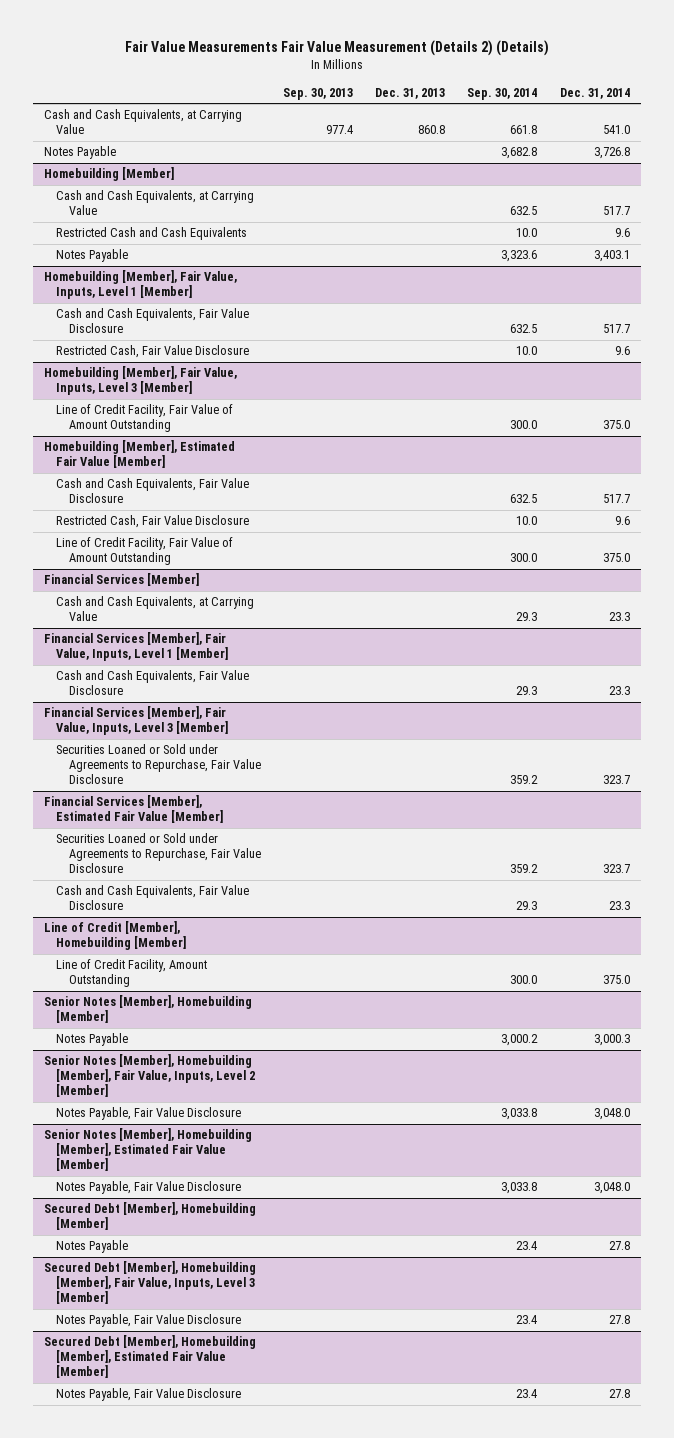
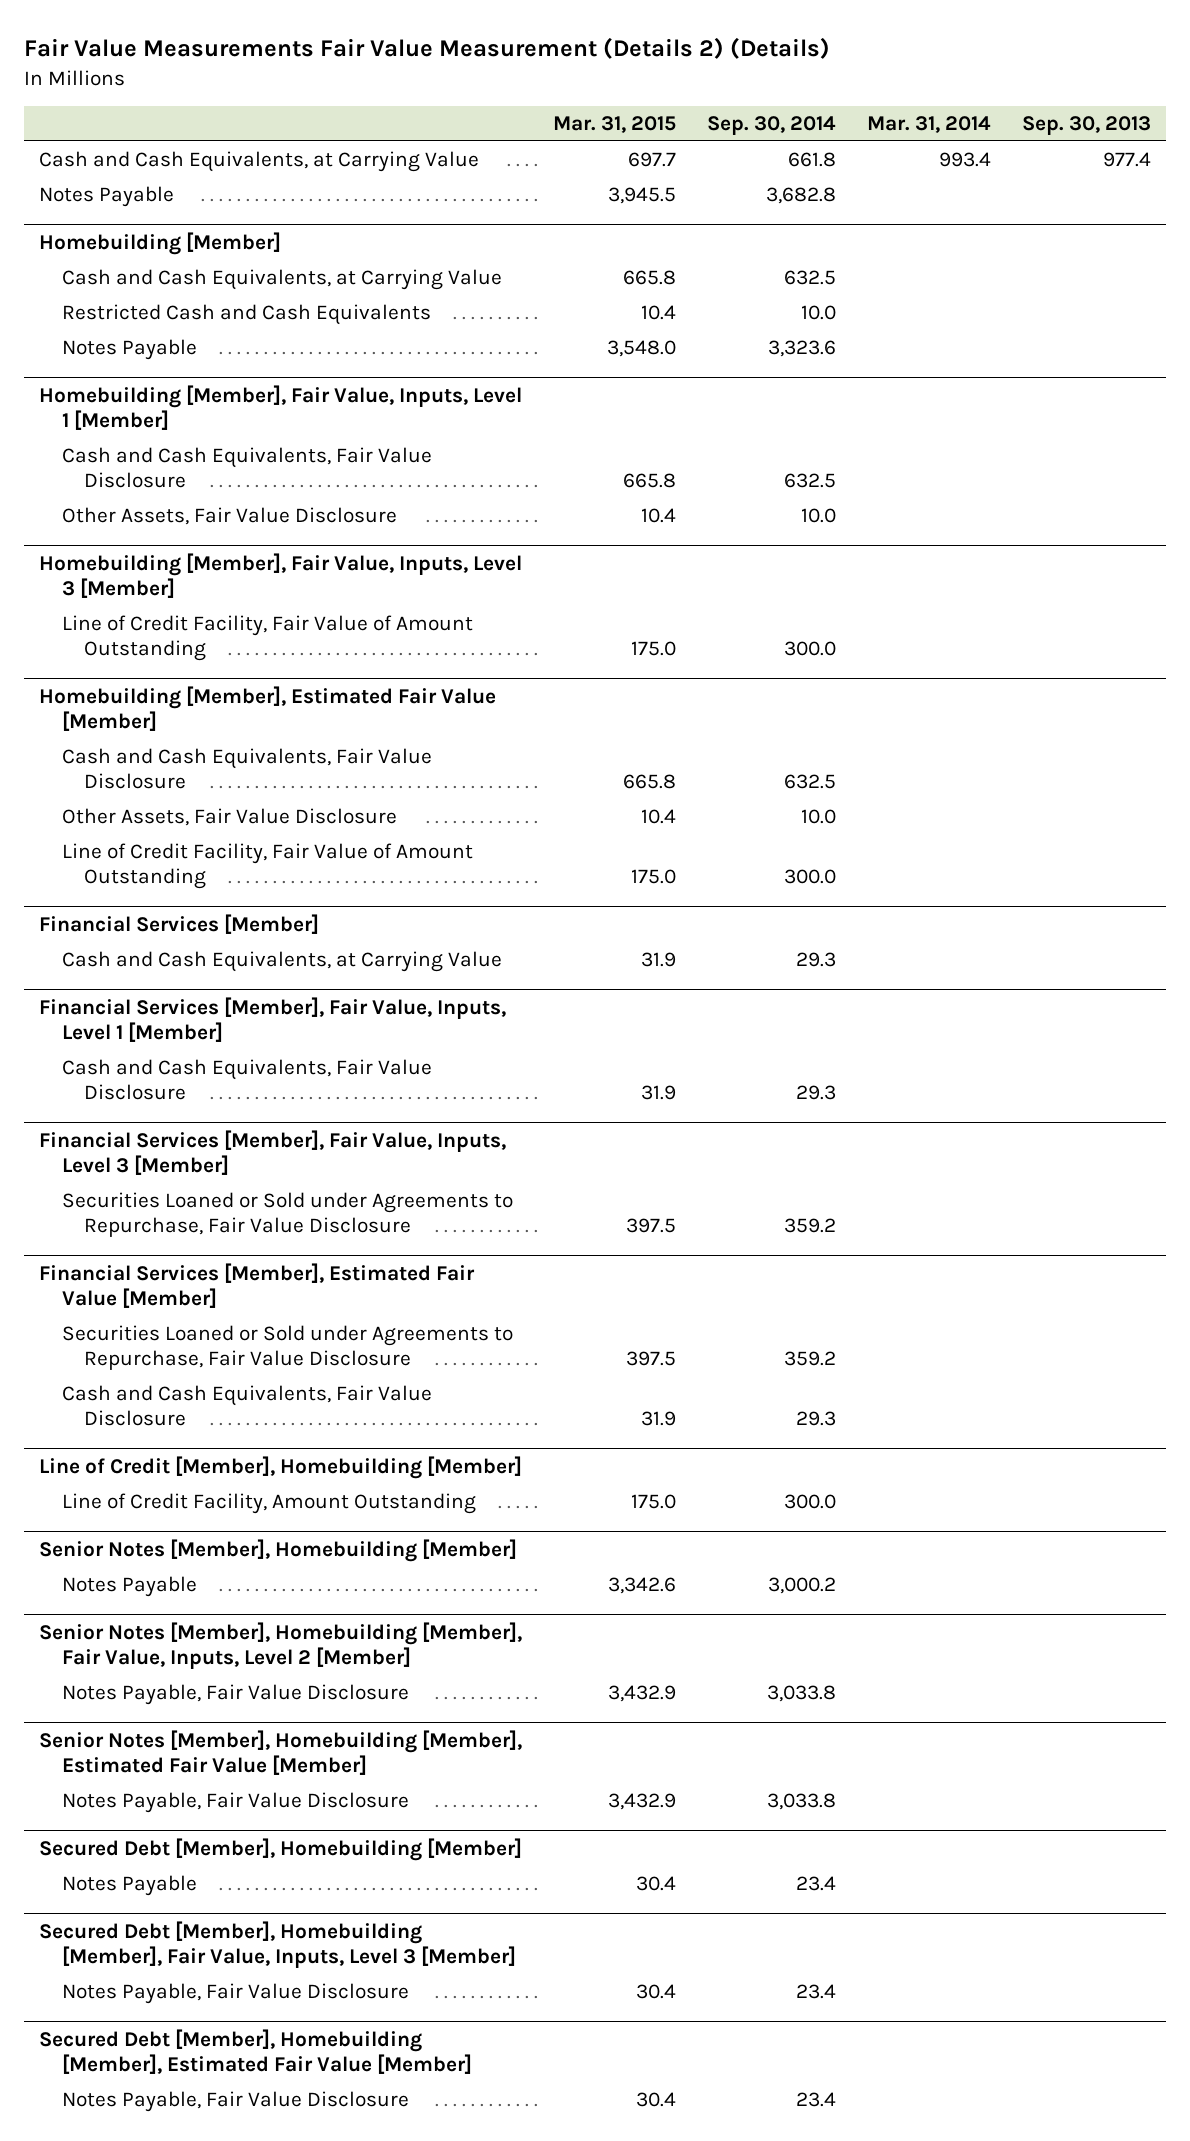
[375,87,446,99] Dec. 31, 2013 -> none
[559,87,630,99] Dec. 31, 2014 -> none
none -> [553,115,677,133] Mar. 31, 2015
none -> [866,115,991,133] Mar. 31, 2014
[56,345,250,359] Restricted Cash, Fair Value Disclosure -> none
none -> [61,507,397,526] Other Assets, Fair Value Disclosure
[56,515,250,529] Restricted Cash, Fair Value Disclosure -> none
none -> [61,808,397,827] Other Assets, Fair Value Disclosure

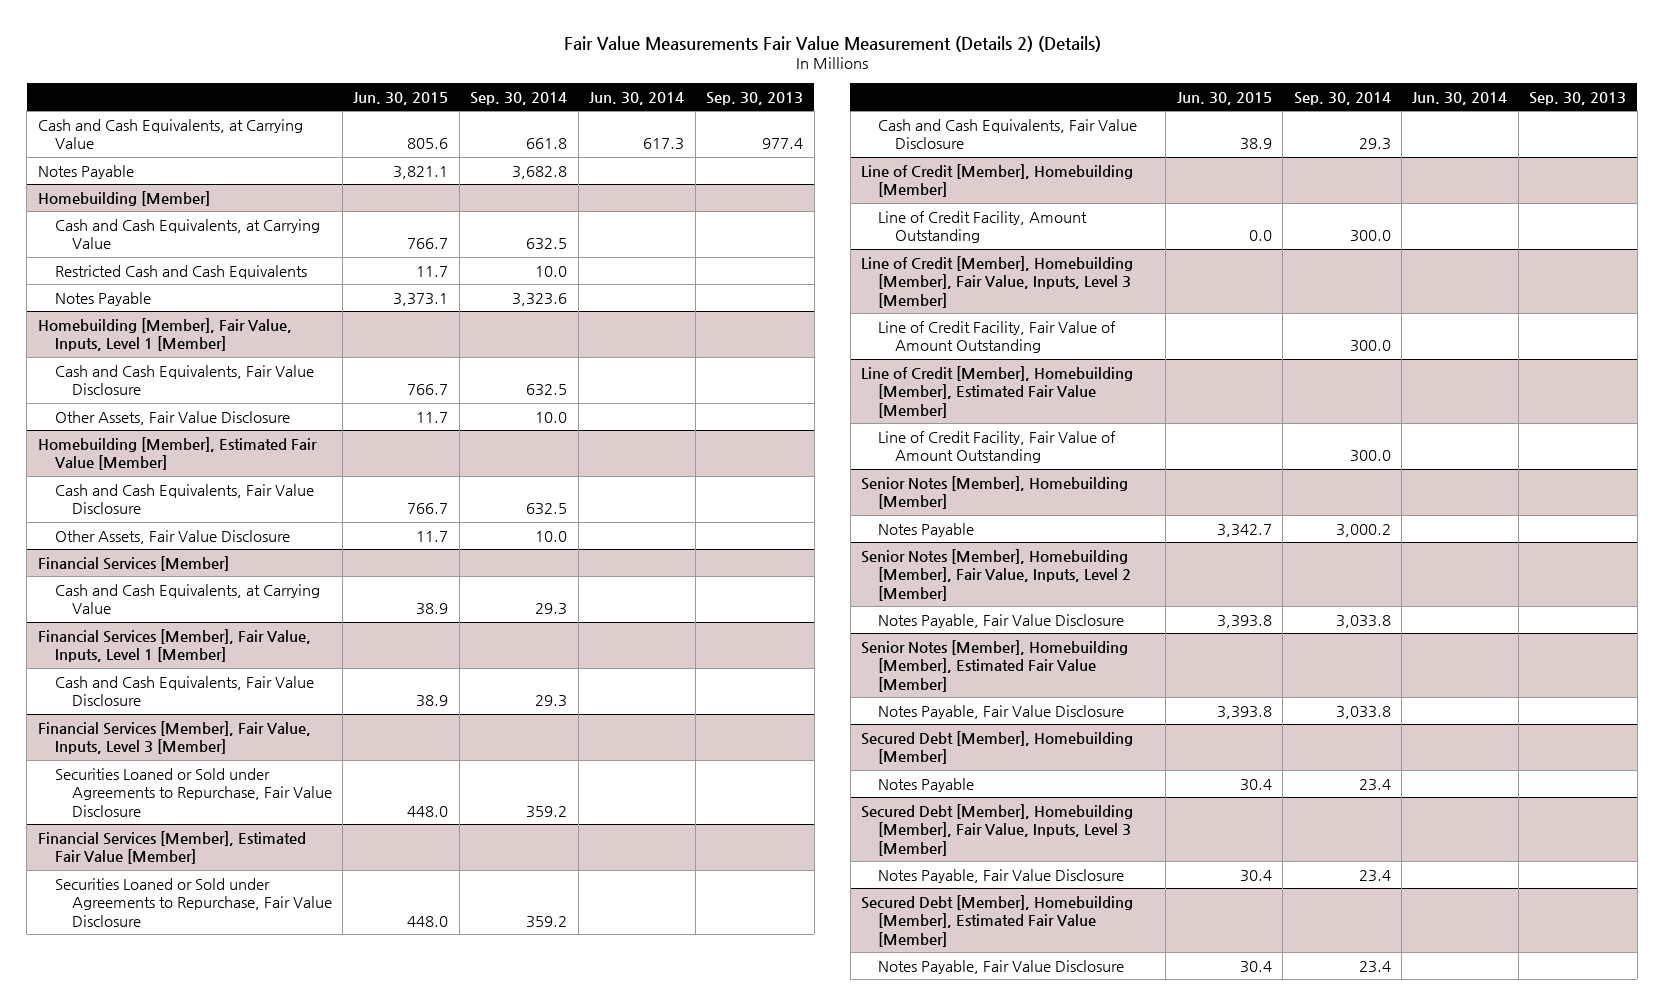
[553,115,677,133] Mar. 31, 2015 -> none
[866,115,991,133] Mar. 31, 2014 -> none
none -> [353,91,449,105] Jun. 30, 2015
none -> [589,91,685,105] Jun. 30, 2014
[39,552,523,598] Homebuilding [Member], Fair Value, Inputs, Level 3 [Member] -> none
[61,615,473,662] Line of Credit Facility, Fair Value of Amount Outstanding -> none
[61,843,473,890] Line of Credit Facility, Fair Value of Amount Outstanding -> none
none -> [860,255,1133,308] Line of Credit [Member], Homebuilding [Member], Fair Value, Inputs, Level 3 [Member]
none -> [877,320,1116,354] Line of Credit Facility, Fair Value of Amount Outstanding
none -> [860,365,1133,418] Line of Credit [Member], Homebuilding [Member], Estimated Fair Value [Member]
none -> [877,430,1116,464] Line of Credit Facility, Fair Value of Amount Outstanding

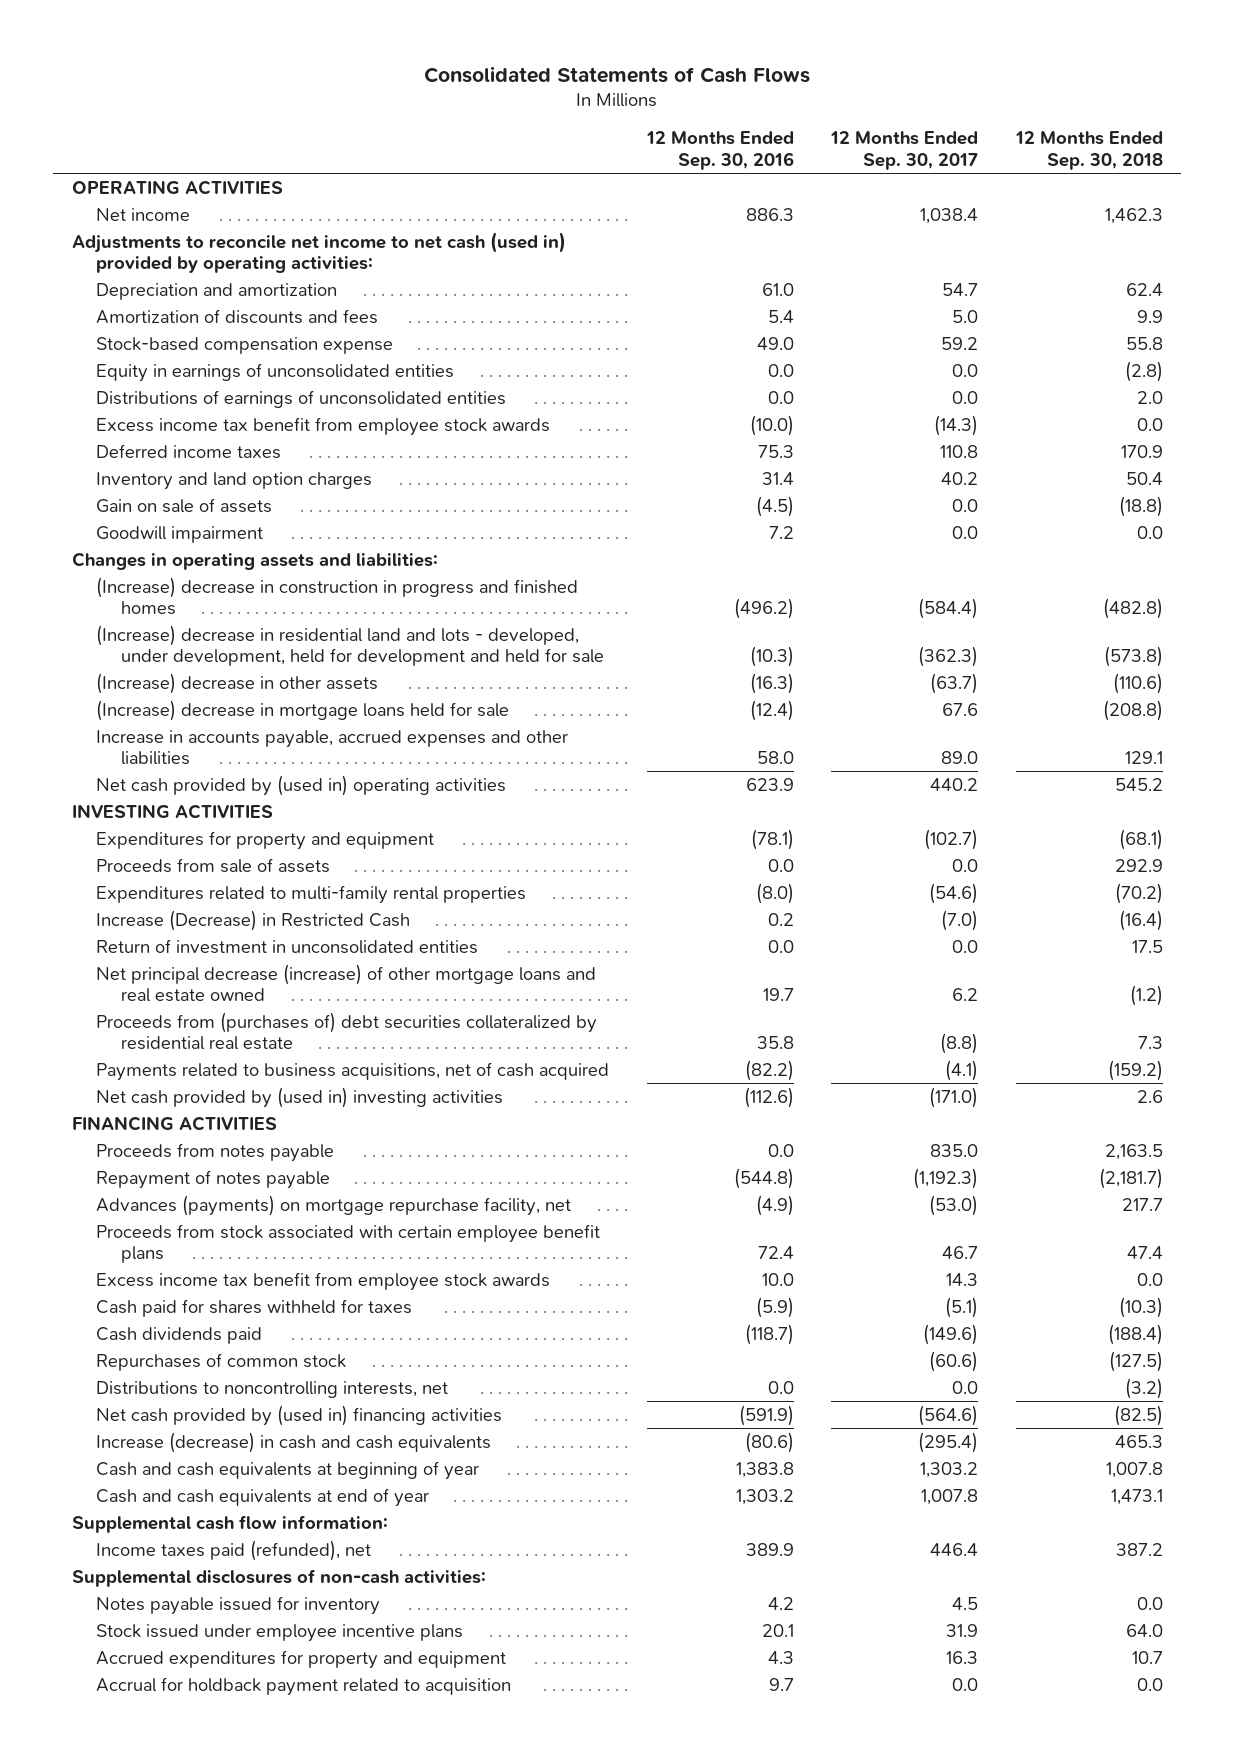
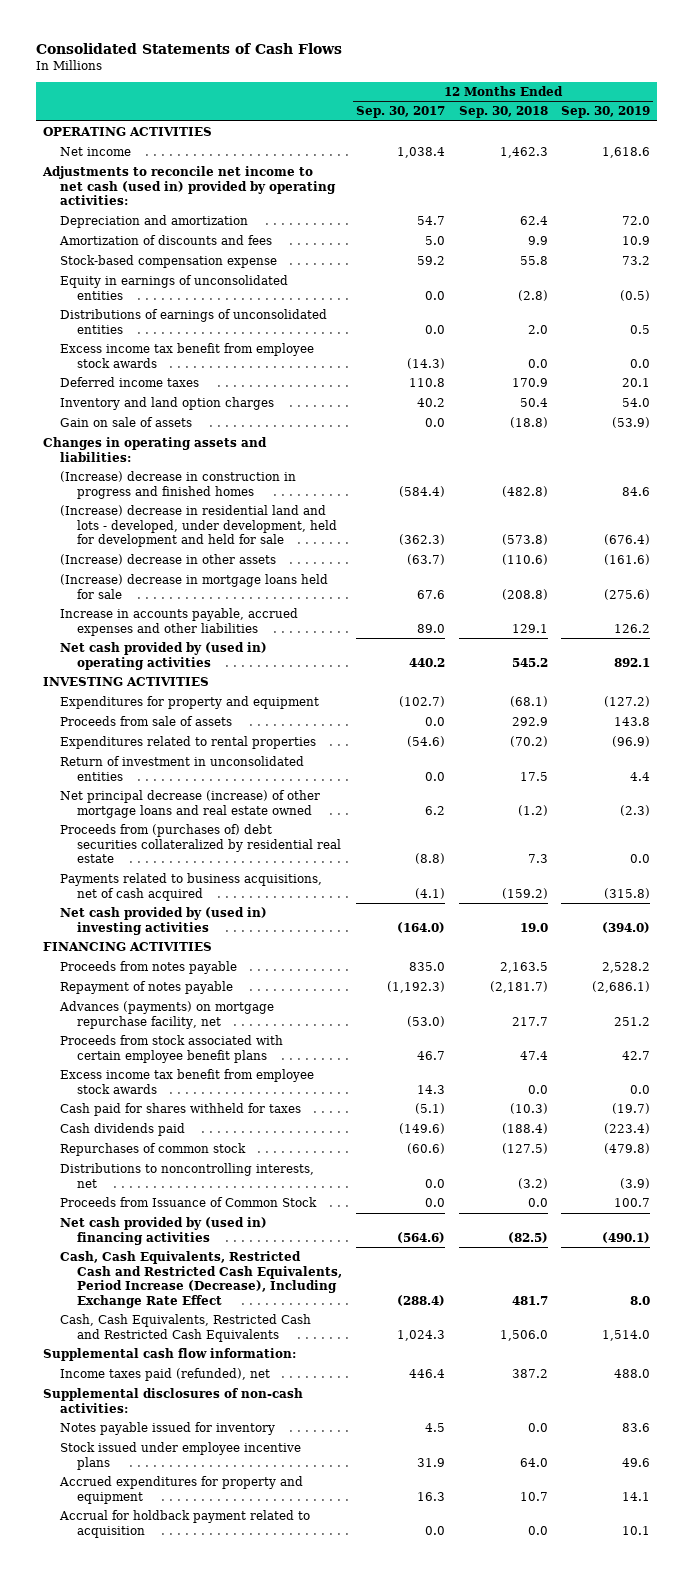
[645,131,794,170] 12 Months Ended Sep. 30, 2016 -> none
none -> [561,106,651,119] Sep. 30, 2019
[96,525,264,543] Goodwill impairment -> none
[96,909,411,931] Increase (Decrease) in Restricted Cash -> none
[96,884,527,904] Expenditures related to multi-family rental properties -> [60,736,317,750] Expenditures related to rental properties
[929,1086,979,1108] (171.0) -> [397,921,446,933] (164.0)
[1136,1089,1163,1103] 2.6 -> [519,922,548,932] 19.0
none -> [60,1197,318,1208] Proceeds from Issuance of Common Stock
[96,1431,492,1453] Increase (decrease) in cash and cash equivalents -> none
[96,1460,480,1480] Cash and cash equivalents at beginning of year -> none
[96,1487,430,1507] Cash and cash equivalents at end of year -> none
none -> [60,1251,343,1308] Cash, Cash Equivalents, Restricted Cash and Restricted Cash Equivalents, Period Increase (Decrease), Including Exchange Rate Effect
none -> [60,1314,312,1342] Cash, Cash Equivalents, Restricted Cash and Restricted Cash Equivalents

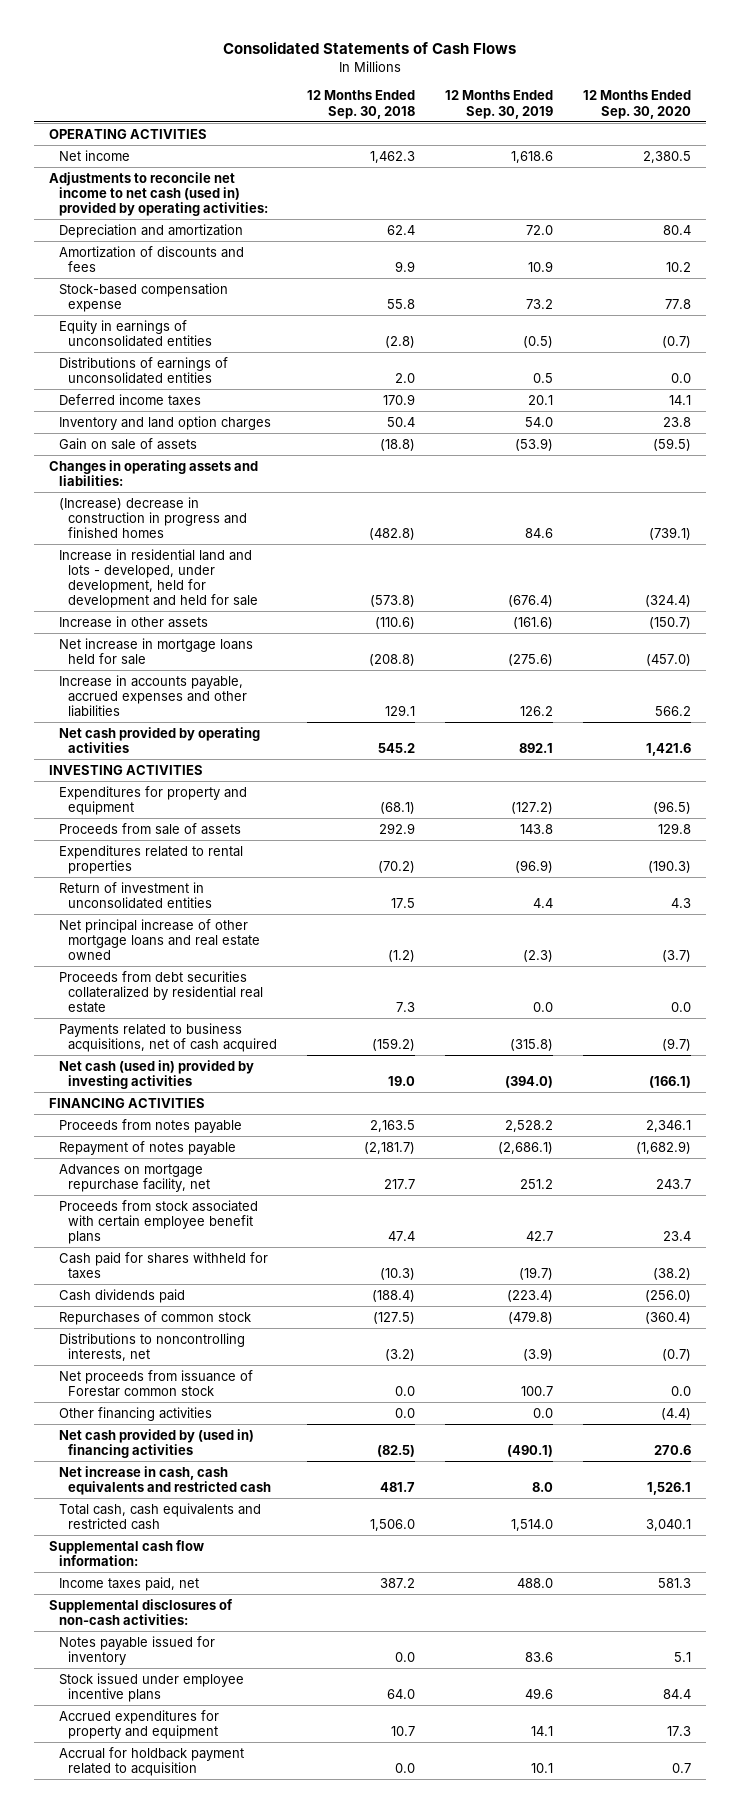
[356,106,446,119] Sep. 30, 2017 -> none
none -> [582,90,691,119] 12 Months Ended Sep. 30, 2020
[60,343,315,368] Excess income tax benefit from employee stock awards -> none
[60,505,338,548] (Increase) decrease in residential land and lots - developed, under development, held for development and held for sale -> [58,548,258,609] Increase in residential land and lots - developed, under development, held for development and held for sale
[60,554,277,566] (Increase) decrease in other assets -> [58,615,208,628] Increase in other assets
[60,574,329,599] (Increase) decrease in mortgage loans held for sale -> [58,637,253,665] Net increase in mortgage loans held for sale
[60,642,268,670] Net cash provided by (used in) operating activities -> [58,726,260,753] Net cash provided by operating activities
[60,790,321,818] Net principal decrease (increase) of other mortgage loans and real estate owned -> [58,918,260,960] Net principal increase of other mortgage loans and real estate owned
[60,824,342,864] Proceeds from (purchases of) debt securities collateralized by residential real estate -> [58,970,263,1013] Proceeds from debt securities collateralized by residential real estate
[60,907,268,935] Net cash provided by (used in) investing activities -> [58,1059,254,1089] Net cash (used in) provided by investing activities
[59,1001,275,1029] Advances (payments) on mortgage repurchase facility, net -> [58,1163,210,1192] Advances on mortgage repurchase facility, net
[60,1069,315,1094] Excess income tax benefit from employee stock awards -> none
[60,1197,318,1208] Proceeds from Issuance of Common Stock -> [58,1369,253,1397] Net proceeds from issuance of Forestar common stock
none -> [58,1406,212,1421] Other financing activities
[60,1251,343,1308] Cash, Cash Equivalents, Restricted Cash and Restricted Cash Equivalents, Period Increase (Decrease), Including Exchange Rate Effect -> [58,1465,271,1495] Net increase in cash, cash equivalents and restricted cash
[60,1314,312,1342] Cash, Cash Equivalents, Restricted Cash and Restricted Cash Equivalents -> [58,1502,261,1530] Total cash, cash equivalents and restricted cash
[60,1368,271,1382] Income taxes paid (refunded), net -> [58,1576,199,1591] Income taxes paid, net

